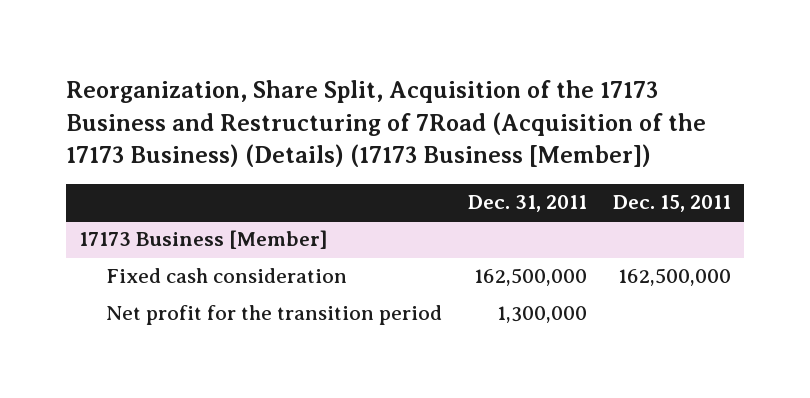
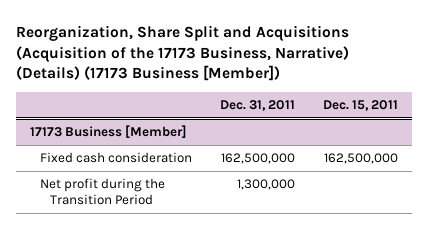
[65,80,706,167] Reorganization, Share Split, Acquisition of the 17173 Business and Restructuring of 7Road (Acquisition of the 17173 Business) (Details) (17173 Business [Member]) -> [16,25,350,82] Reorganization, Share Split and Acquisitions (Acquisition of the 17173 Business, Narrative) (Details) (17173 Business [Member])
[105,305,442,326] Net profit for the transition period -> [40,178,166,205] Net profit during the Transition Period

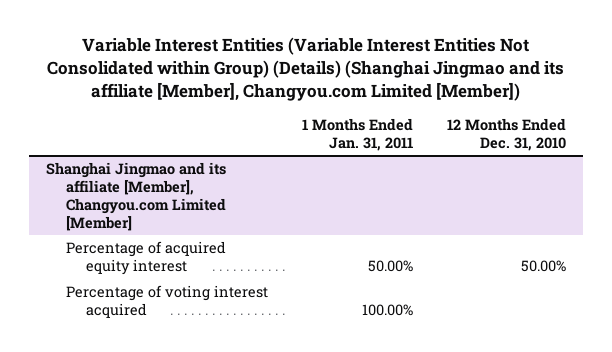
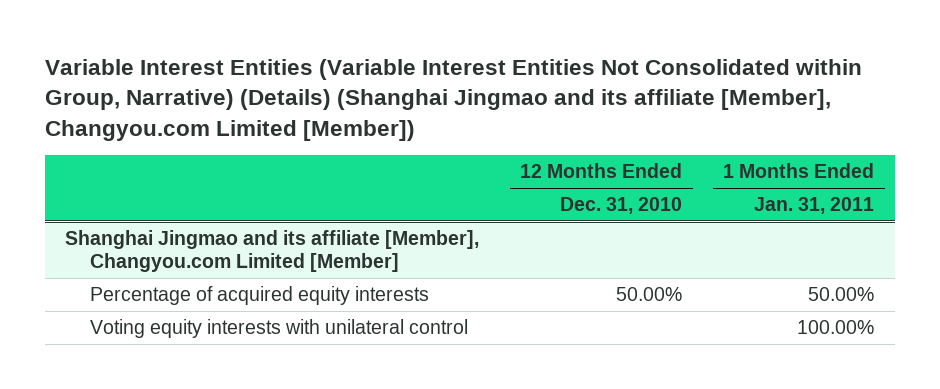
[46,37,564,101] Variable Interest Entities (Variable Interest Entities Not Consolidated within Group) (Details) (Shanghai Jingmao and its affiliate [Member], Changyou.com Limited [Member]) -> [44,59,862,141] Variable Interest Entities (Variable Interest Entities Not Consolidated within Group, Narrative) (Details) (Shanghai Jingmao and its affiliate [Member], Changyou.com Limited [Member])
[65,285,268,319] Percentage of voting interest acquired -> none
[65,241,226,276] Percentage of acquired equity interest -> [90,286,430,306] Percentage of acquired equity interests
none -> [90,319,469,339] Voting equity interests with unilateral control

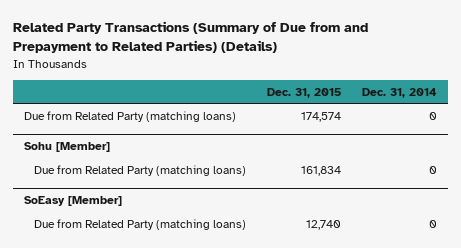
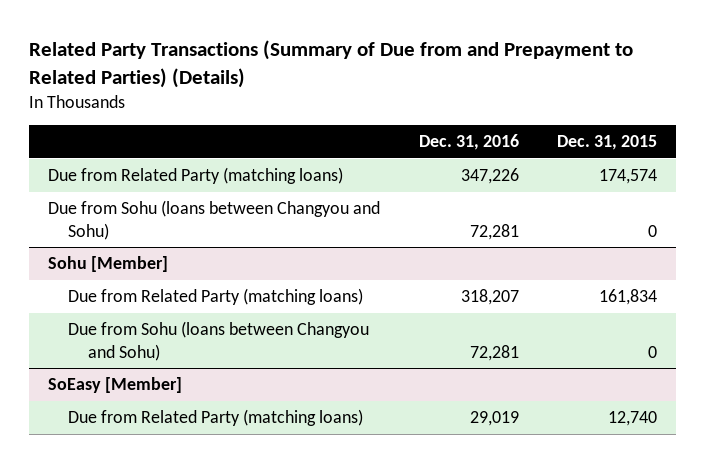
[362,87,438,98] Dec. 31, 2014 -> none
none -> [418,134,519,151] Dec. 31, 2016
none -> [48,200,381,240] Due from Sohu (loans between Changyou and Sohu)
none -> [68,321,370,361] Due from Sohu (loans between Changyou and Sohu)

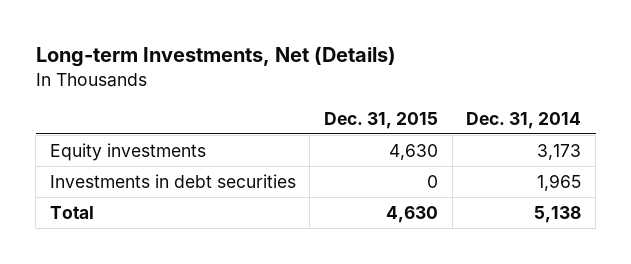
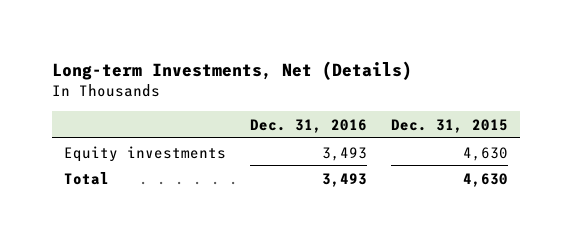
[466,111,582,129] Dec. 31, 2014 -> none
none -> [249,118,367,133] Dec. 31, 2016
[49,173,296,188] Investments in debt securities -> none

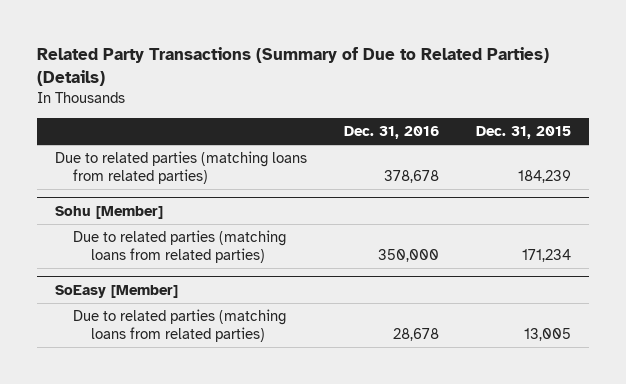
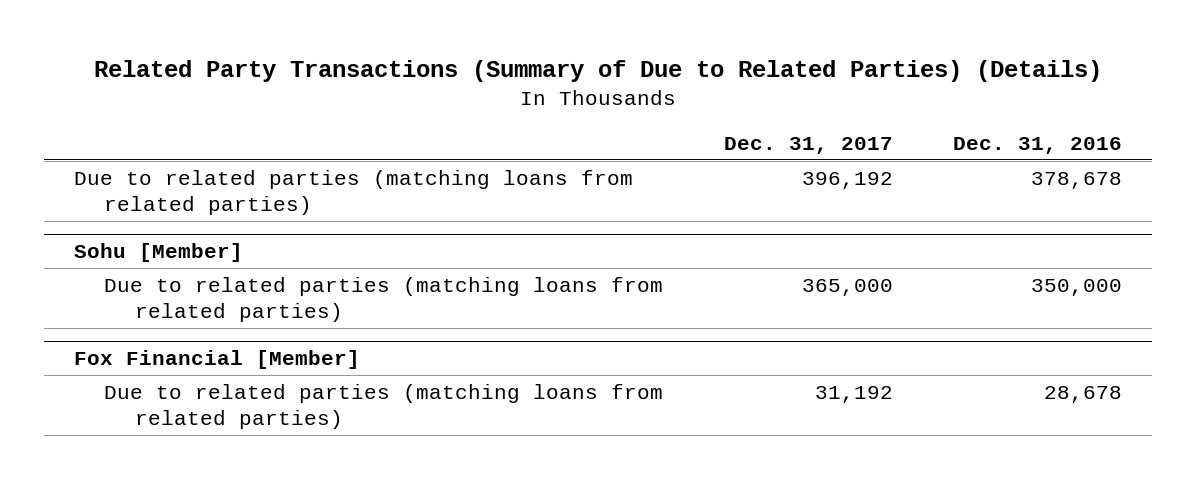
[475,126,571,140] Dec. 31, 2015 -> none
none -> [723,136,893,154] Dec. 31, 2017
[55,285,179,299] SoEasy [Member] -> [74,350,361,370] Fox Financial [Member]

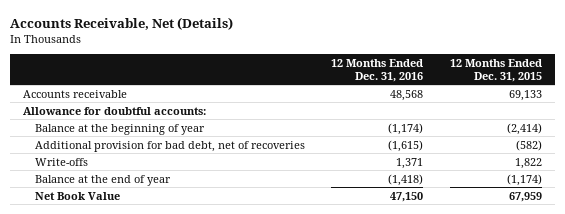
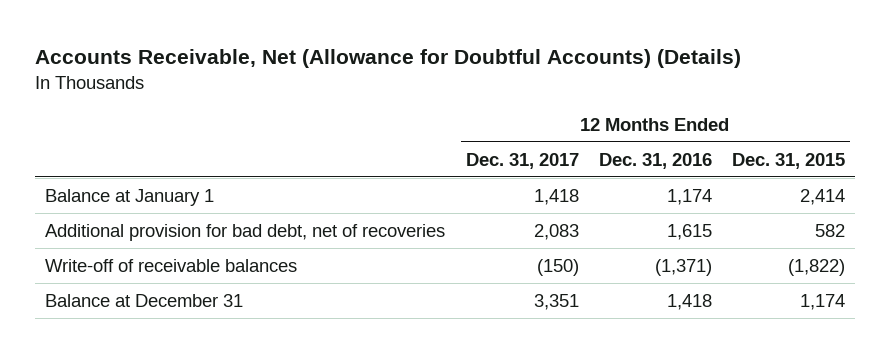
[10,16,234,30] Accounts Receivable, Net (Details) -> [35,48,742,68] Accounts Receivable, Net (Allowance for Doubtful Accounts) (Details)
none -> [465,152,579,169] Dec. 31, 2017
[23,89,128,98] Accounts receivable -> none
[23,106,207,115] Allowance for doubtful accounts: -> none
[34,191,120,200] Net Book Value -> none
[34,123,205,135] Balance at the beginning of year -> [45,188,215,206] Balance at January 1
[388,122,424,135] (1,174) -> [666,188,712,205] 1,174
[506,122,542,135] (2,414) -> [799,188,845,205] 2,414
[388,139,424,152] (1,615) -> [666,223,712,240] 1,615
[515,139,542,151] (582) -> [814,223,845,237] 582
[34,157,88,166] Write-offs -> [45,258,298,272] Write-off of receivable balances
[396,157,424,169] 1,371 -> [654,258,712,276] (1,371)
[514,157,542,169] 1,822 -> [787,258,845,276] (1,822)
[34,174,171,186] Balance at the end of year -> [45,293,244,307] Balance at December 31
[388,173,424,186] (1,418) -> [666,293,712,310] 1,418
[506,173,542,186] (1,174) -> [799,293,845,310] 1,174

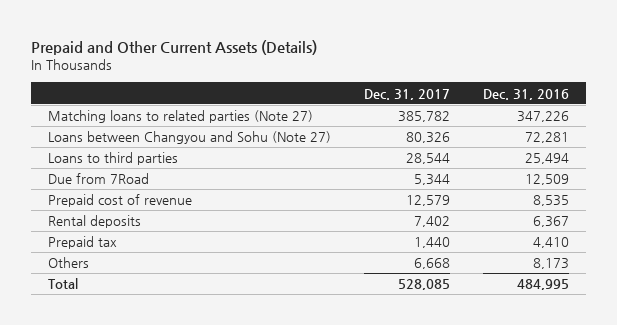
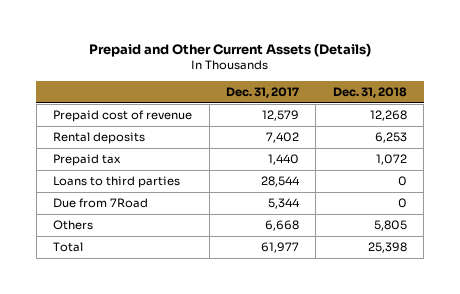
[483,88,570,100] Dec. 31, 2016 -> none
none -> [332,86,407,98] Dec. 31, 2018
[47,110,313,124] Matching loans to related parties (Note 27) -> none
[47,131,331,145] Loans between Changyou and Sohu (Note 27) -> none
[47,152,178,166] Loans to third parties -> [53,176,181,189] Loans to third parties
[47,173,149,185] Due from 7Road -> [53,198,149,209] Due from 7Road
[397,279,450,291] 528,085 -> [261,242,300,254] 61,977

